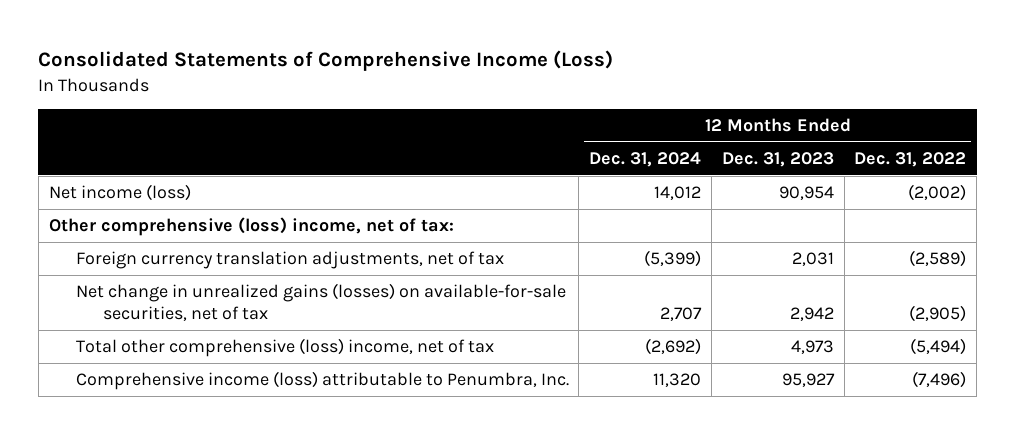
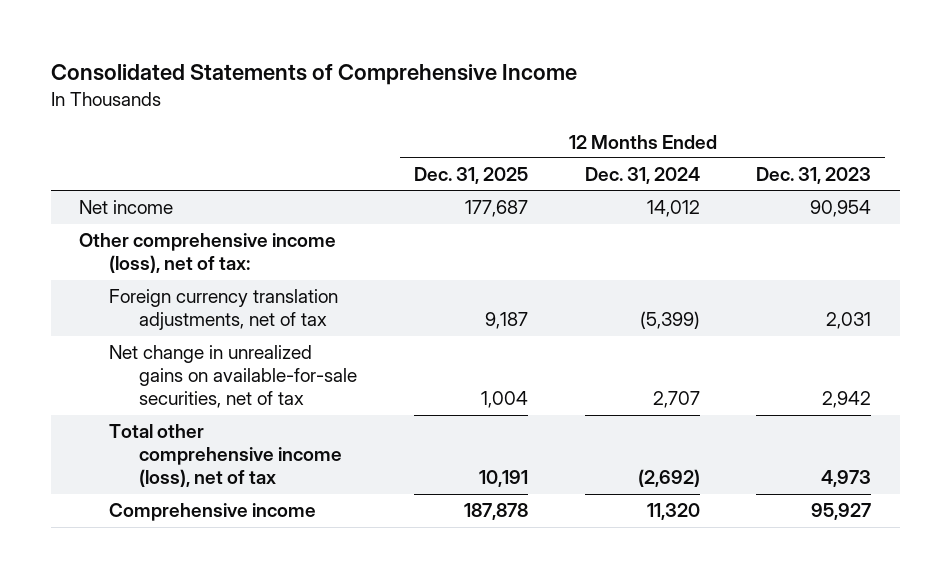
[38,50,614,72] Consolidated Statements of Comprehensive Income (Loss) -> [50,64,577,86] Consolidated Statements of Comprehensive Income
[854,151,967,167] Dec. 31, 2022 -> none
none -> [413,167,528,185] Dec. 31, 2025
[48,184,191,202] Net income (loss) -> [78,200,173,215] Net income
[48,217,454,237] Other comprehensive (loss) income, net of tax: -> [78,233,336,274] Other comprehensive income (loss), net of tax:
[75,283,566,322] Net change in unrealized gains (losses) on available-for-sale securities, net of tax -> [109,345,358,409] Net change in unrealized gains on available-for-sale securities, net of tax
[75,338,494,358] Total other comprehensive (loss) income, net of tax -> [109,424,343,488] Total other comprehensive income (loss), net of tax
[75,371,569,391] Comprehensive income (loss) attributable to Penumbra, Inc. -> [109,503,317,522] Comprehensive income

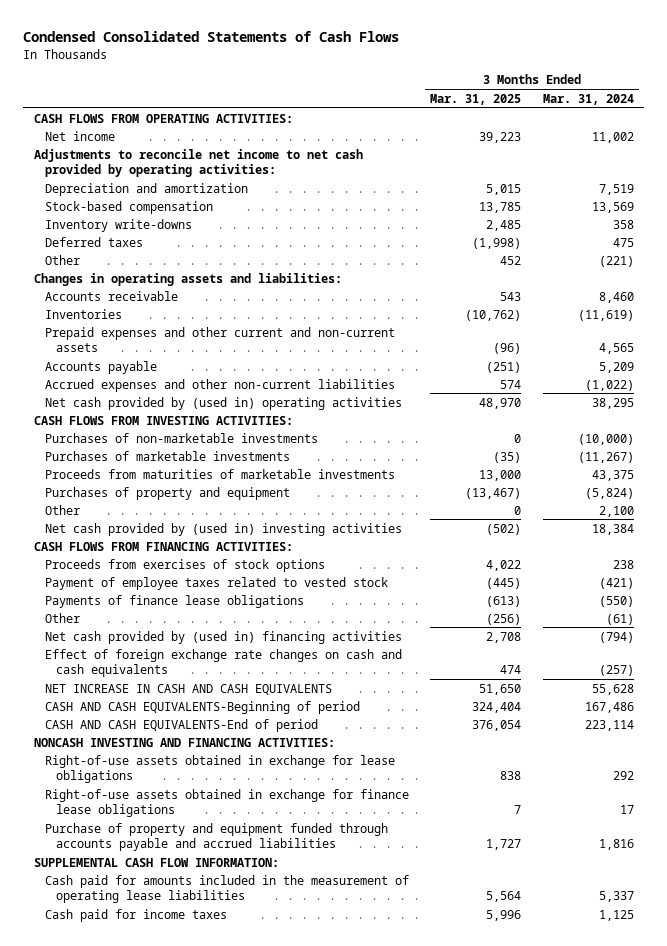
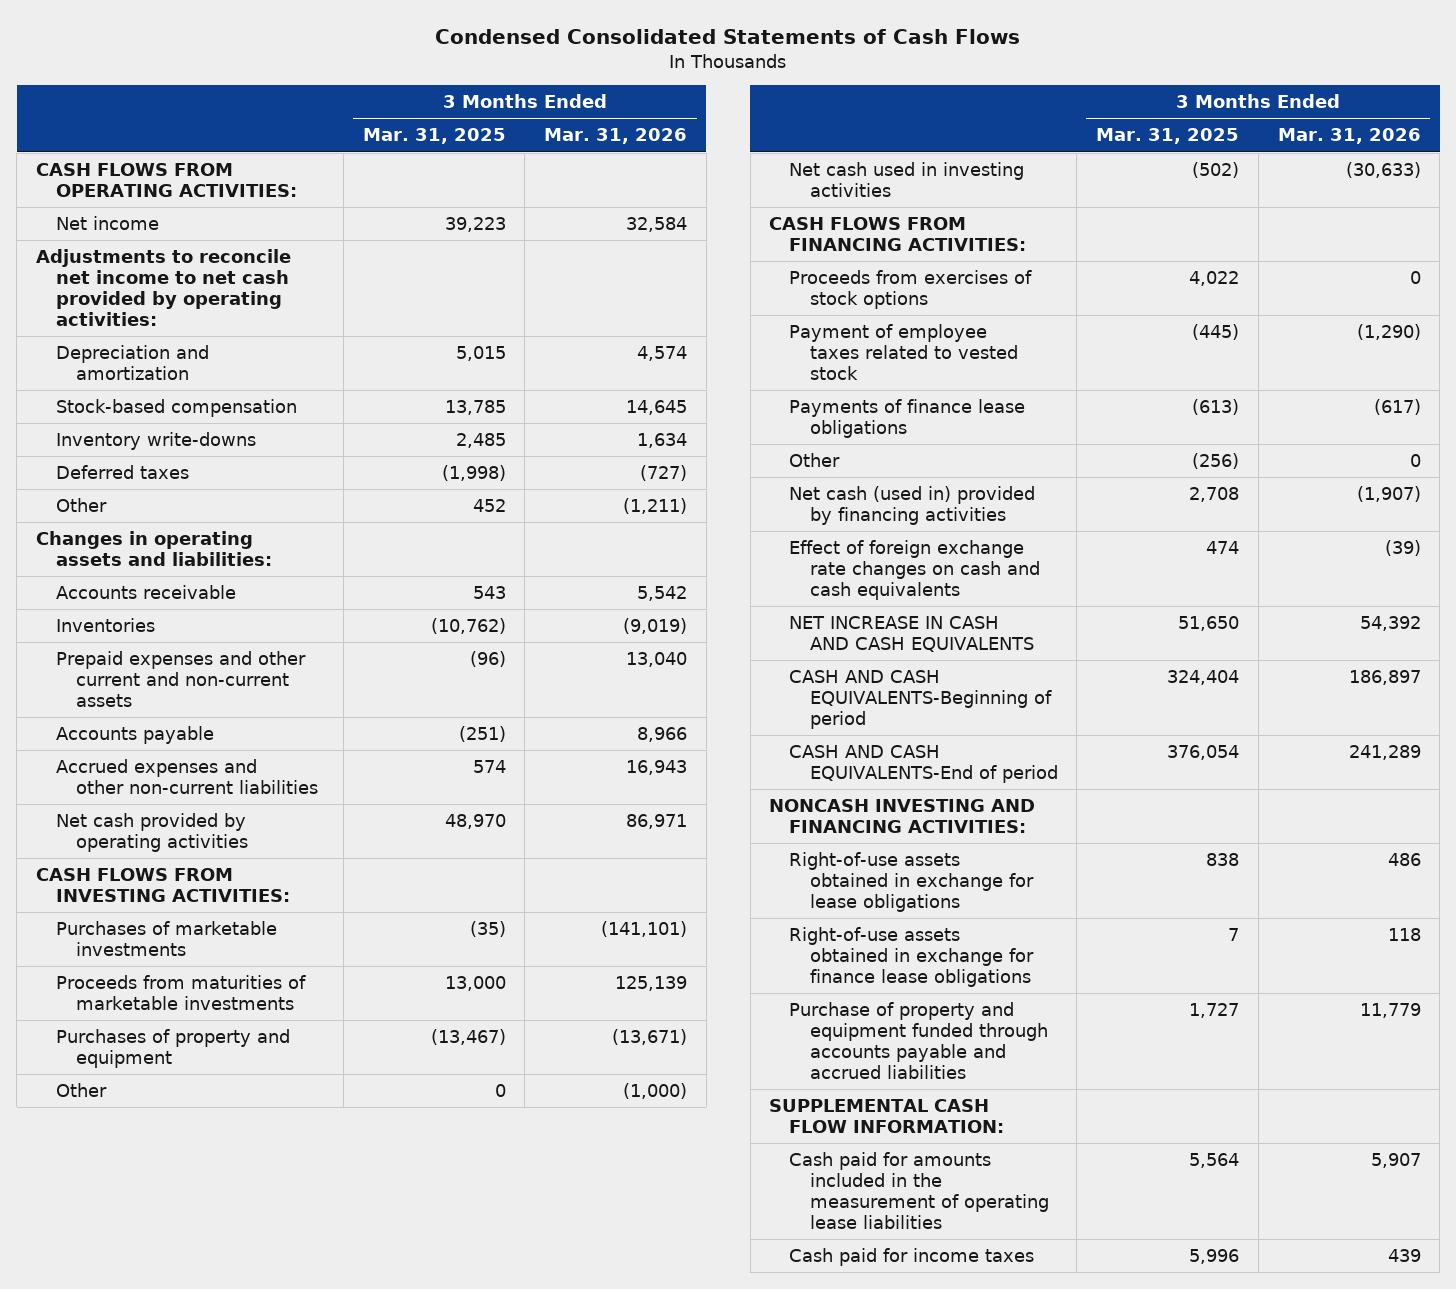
[542,93,634,105] Mar. 31, 2024 -> none
none -> [544,128,688,145] Mar. 31, 2026
[44,396,402,410] Net cash provided by (used in) operating activities -> [56,813,249,852] Net cash provided by operating activities
[44,432,318,443] Purchases of non-marketable investments -> none
[44,522,402,536] Net cash provided by (used in) investing activities -> [789,162,1025,197] Net cash used in investing activities
[44,630,402,644] Net cash provided by (used in) financing activities -> [789,486,1036,525] Net cash (used in) provided by financing activities

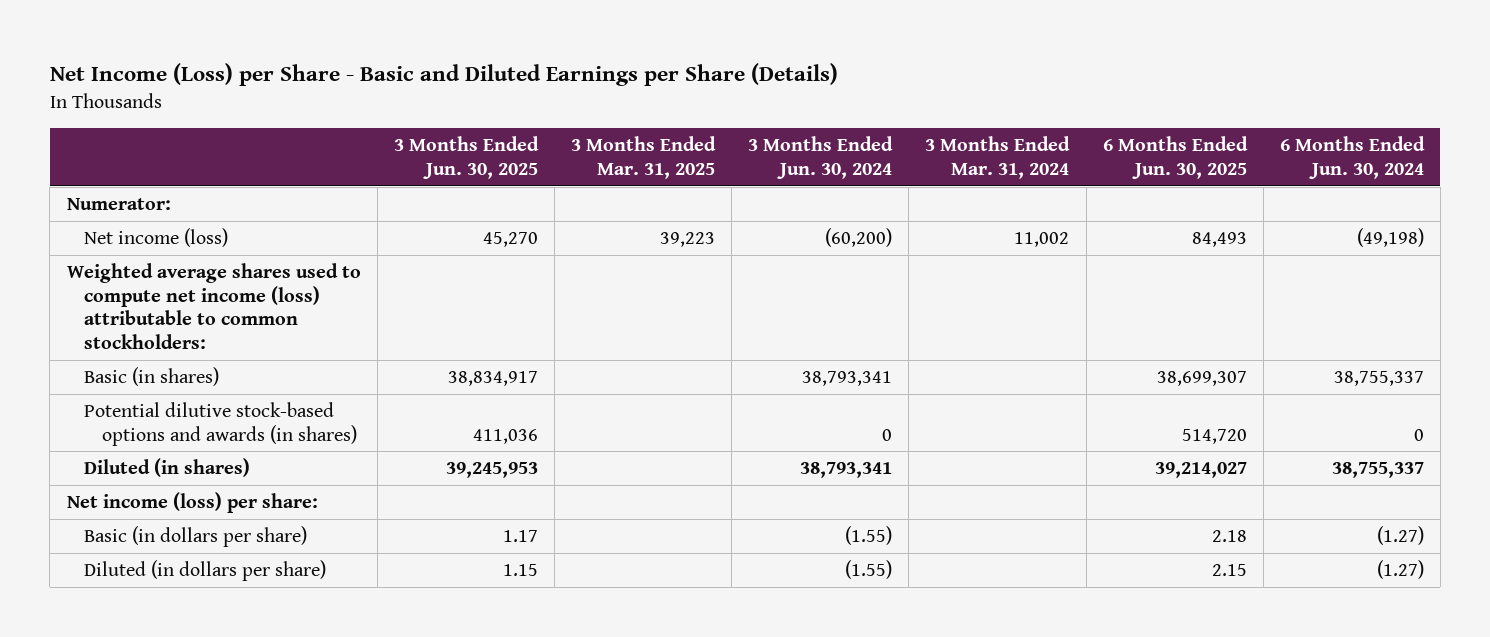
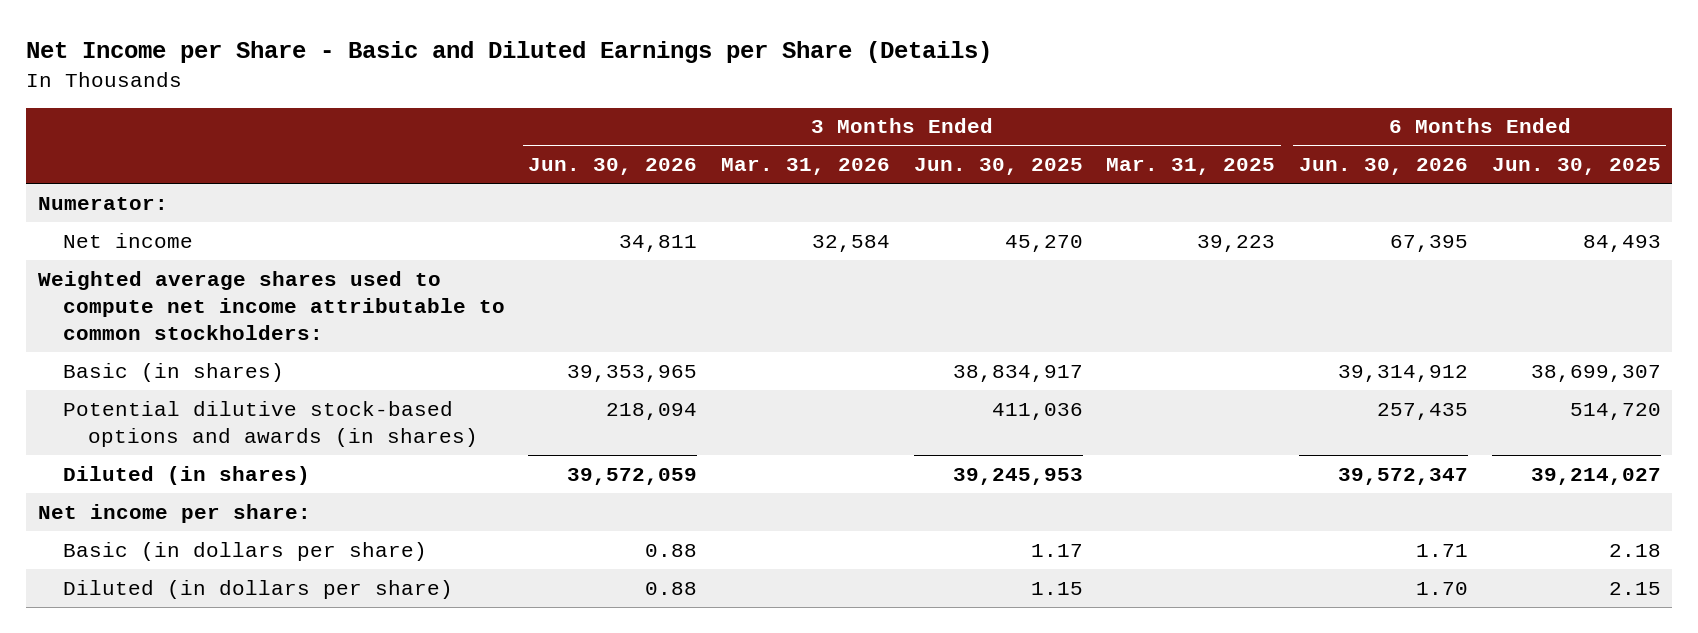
[49,63,838,87] Net Income (Loss) per Share - Basic and Diluted Earnings per Share (Details) -> [26,41,993,64] Net Income per Share - Basic and Diluted Earnings per Share (Details)
[748,136,894,179] 3 Months Ended Jun. 30, 2024 -> none
[925,136,1071,179] 3 Months Ended Mar. 31, 2024 -> none
[1279,136,1425,179] 6 Months Ended Jun. 30, 2024 -> none
none -> [528,158,698,176] Jun. 30, 2026
none -> [721,158,891,176] Mar. 31, 2026
none -> [1298,158,1468,176] Jun. 30, 2026
[84,228,229,248] Net income (loss) -> [62,232,193,248] Net income
[66,263,361,350] Weighted average shares used to compute net income (loss) attributable to common stockholders: -> [37,270,505,340] Weighted average shares used to compute net income attributable to common stockholders:
[66,492,318,514] Net income (loss) per share: -> [37,503,311,523] Net income per share:

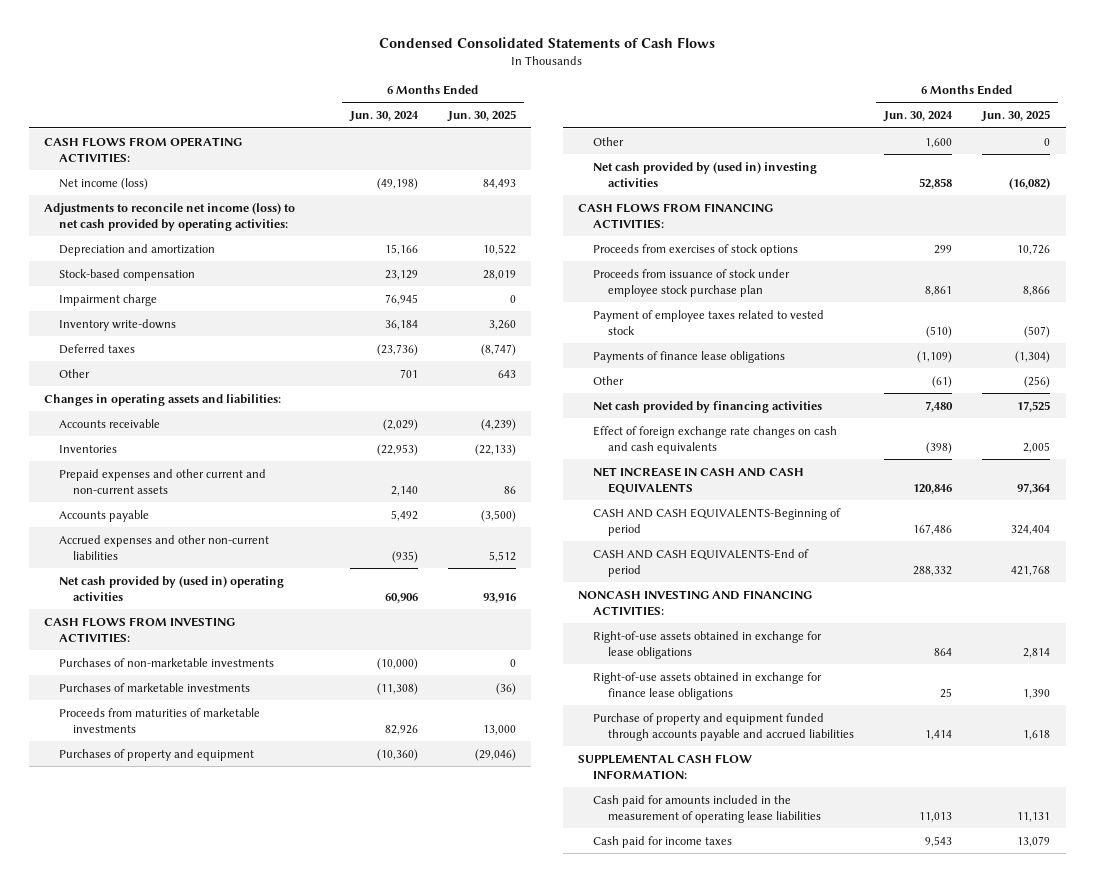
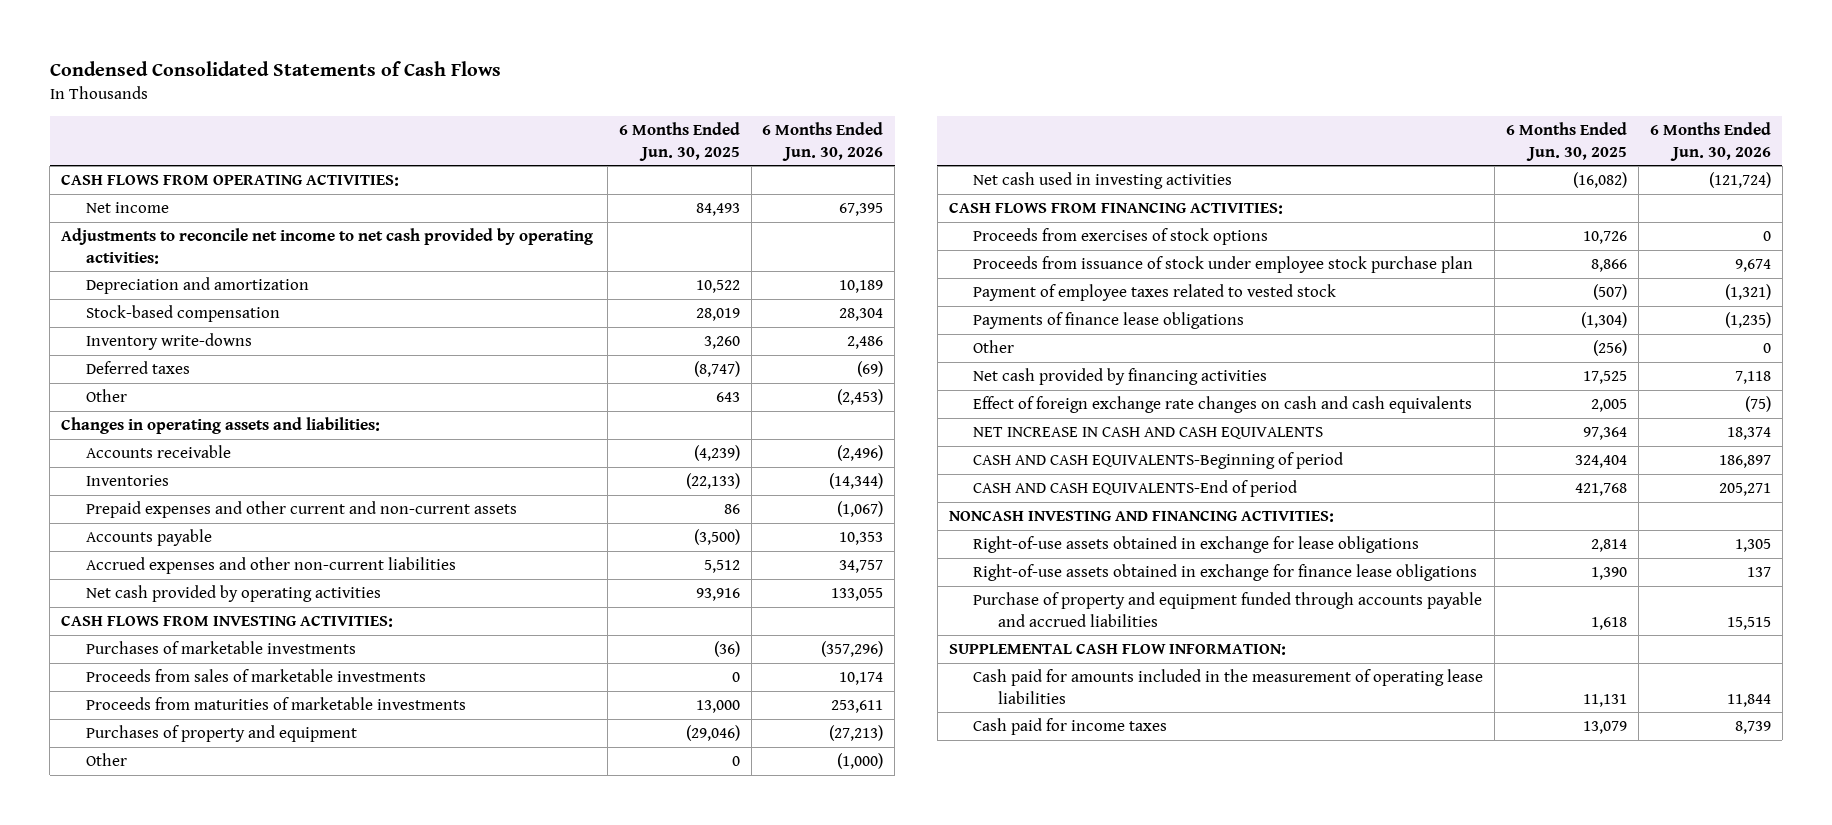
[348,111,419,123] Jun. 30, 2024 -> none
none -> [762,122,884,161] 6 Months Ended Jun. 30, 2026
[58,177,148,190] Net income (loss) -> [85,202,169,214] Net income
[43,202,295,231] Adjustments to reconcile net income (loss) to net cash provided by operating activities: -> [61,228,594,264] Adjustments to reconcile net income to net cash provided by operating activities:
[58,293,157,306] Impairment charge -> none
[58,575,284,601] Net cash provided by (used in) operating activities -> [85,585,381,603] Net cash provided by operating activities
[58,657,274,667] Purchases of non-marketable investments -> none
none -> [85,669,426,683] Proceeds from sales of marketable investments
[592,161,817,187] Net cash provided by (used in) investing activities -> [973,172,1233,190] Net cash used in investing activities

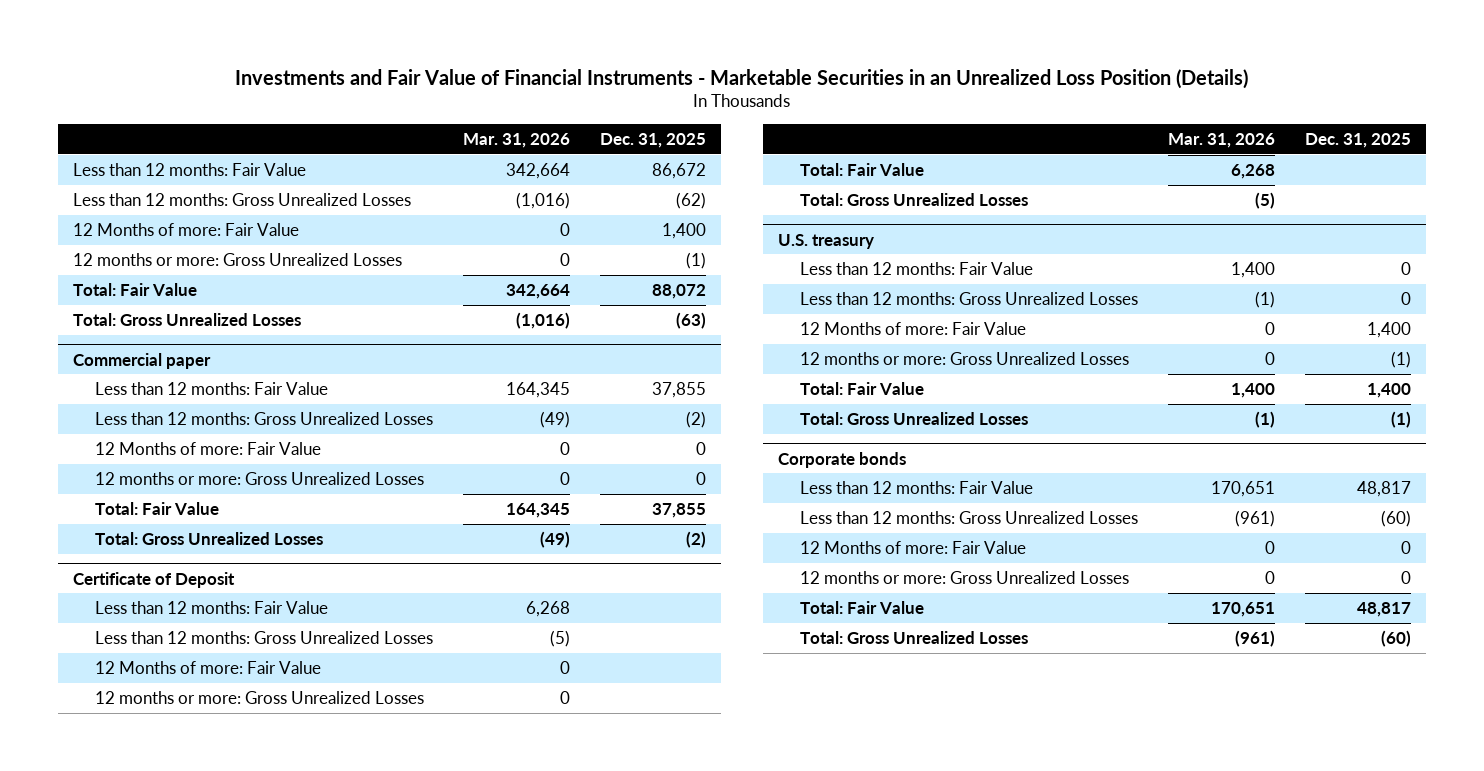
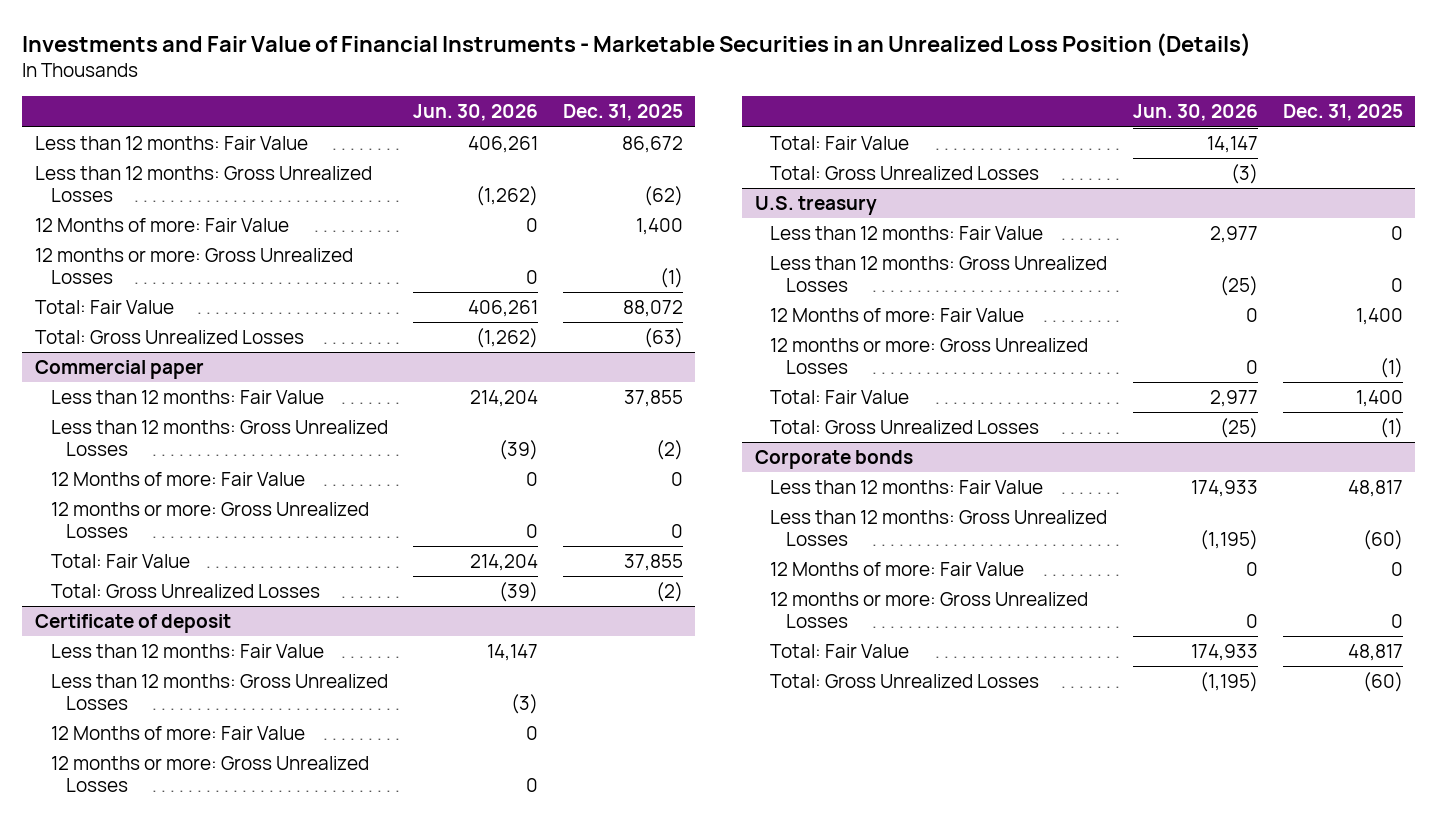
[463,133,571,149] Mar. 31, 2026 -> none
none -> [412,104,538,122] Jun. 30, 2026
[73,571,236,588] Certificate of Deposit -> [34,614,231,634] Certificate of deposit

